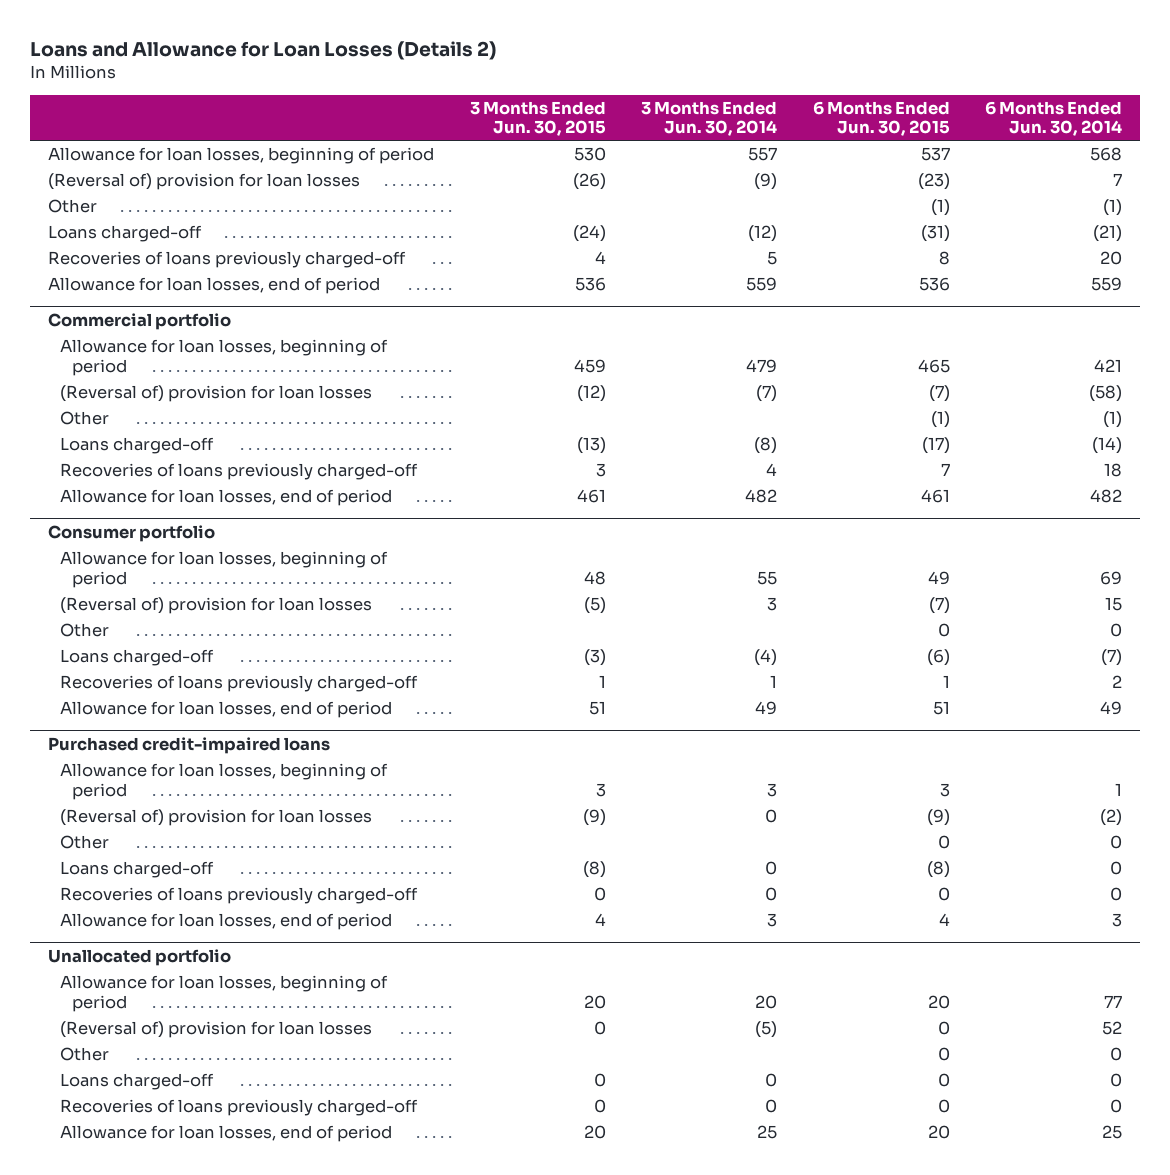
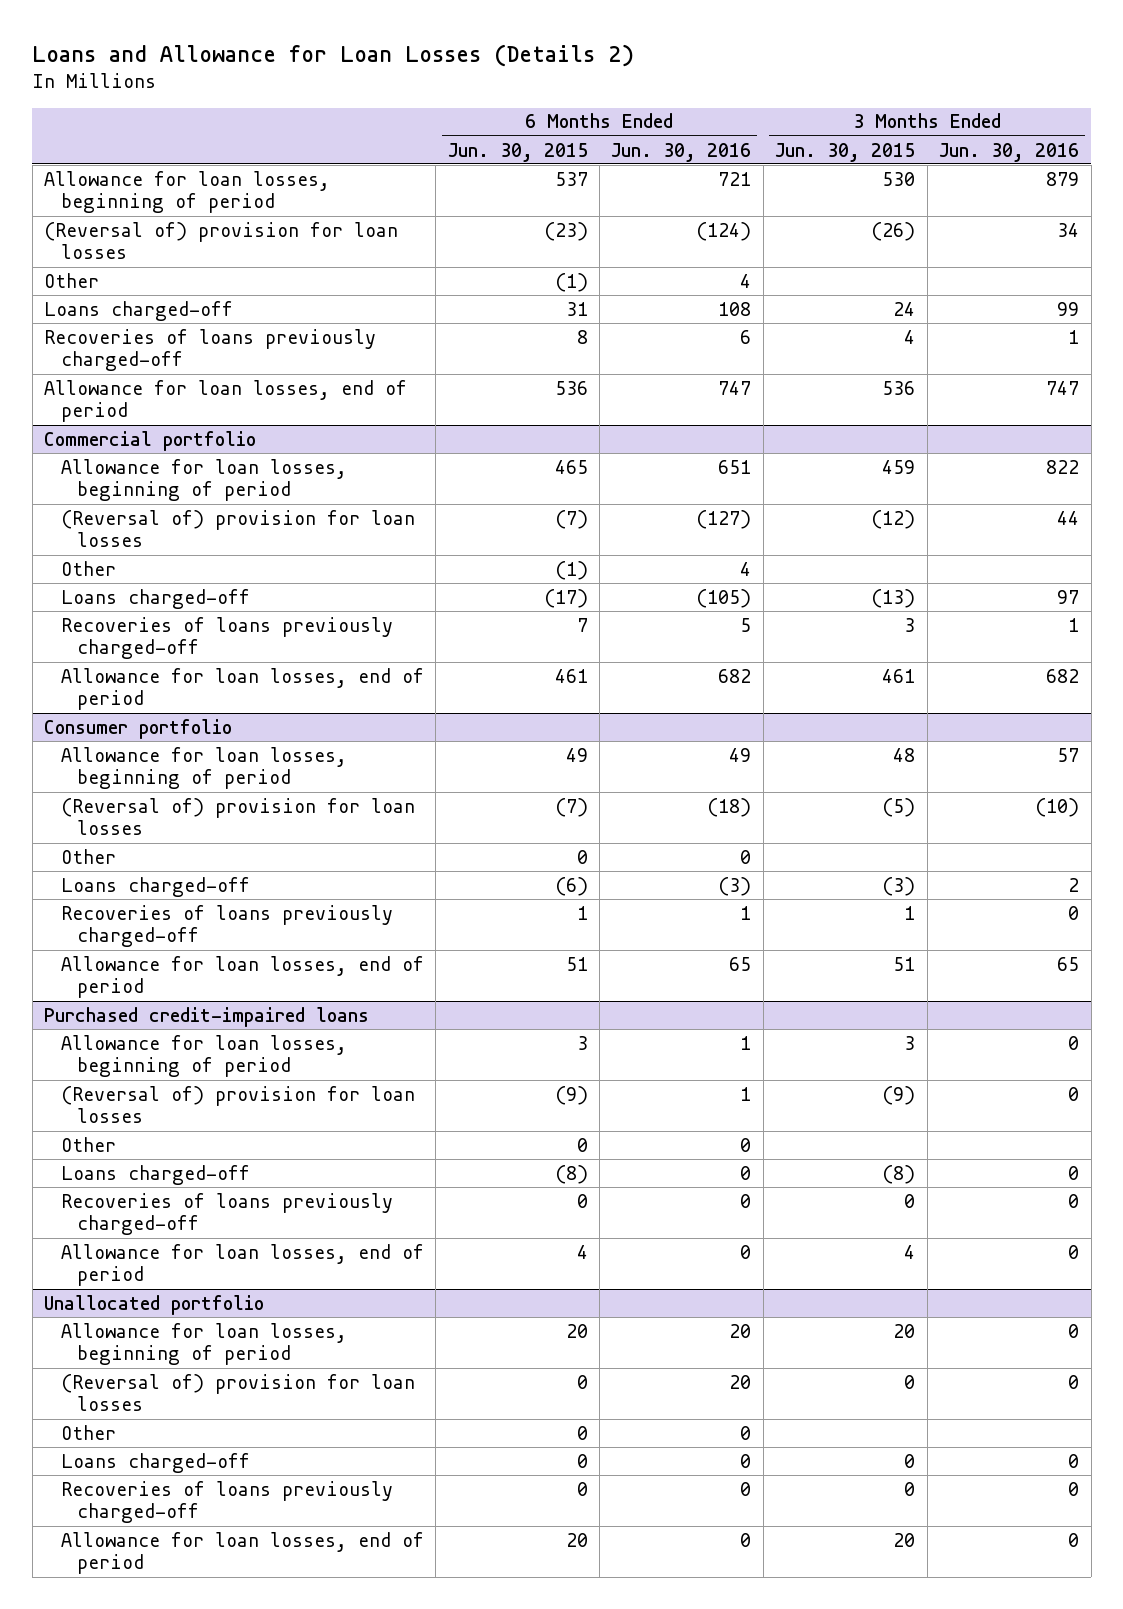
[641,100,778,137] 3 Months Ended Jun. 30, 2014 -> none
[985,100,1123,137] 6 Months Ended Jun. 30, 2014 -> none
none -> [611,142,752,162] Jun. 30, 2016
none -> [939,142,1080,162] Jun. 30, 2016
[572,224,606,242] (24) -> [893,301,916,316] 24
[920,224,950,242] (31) -> [565,301,588,316] 31

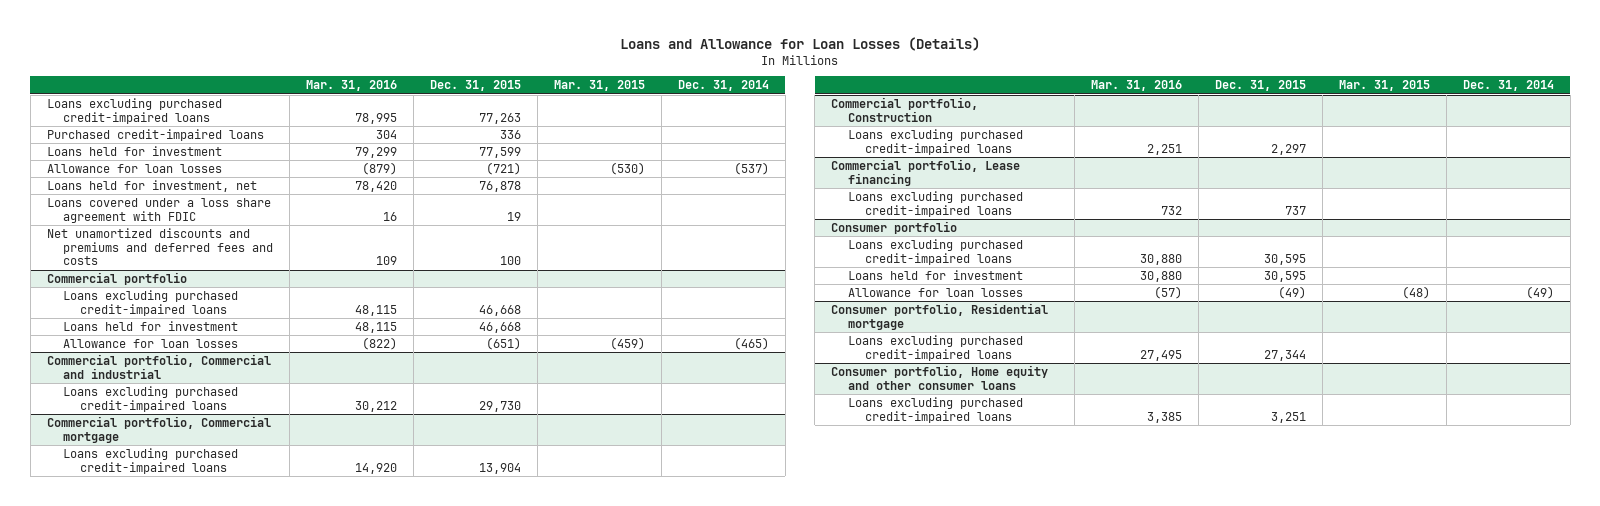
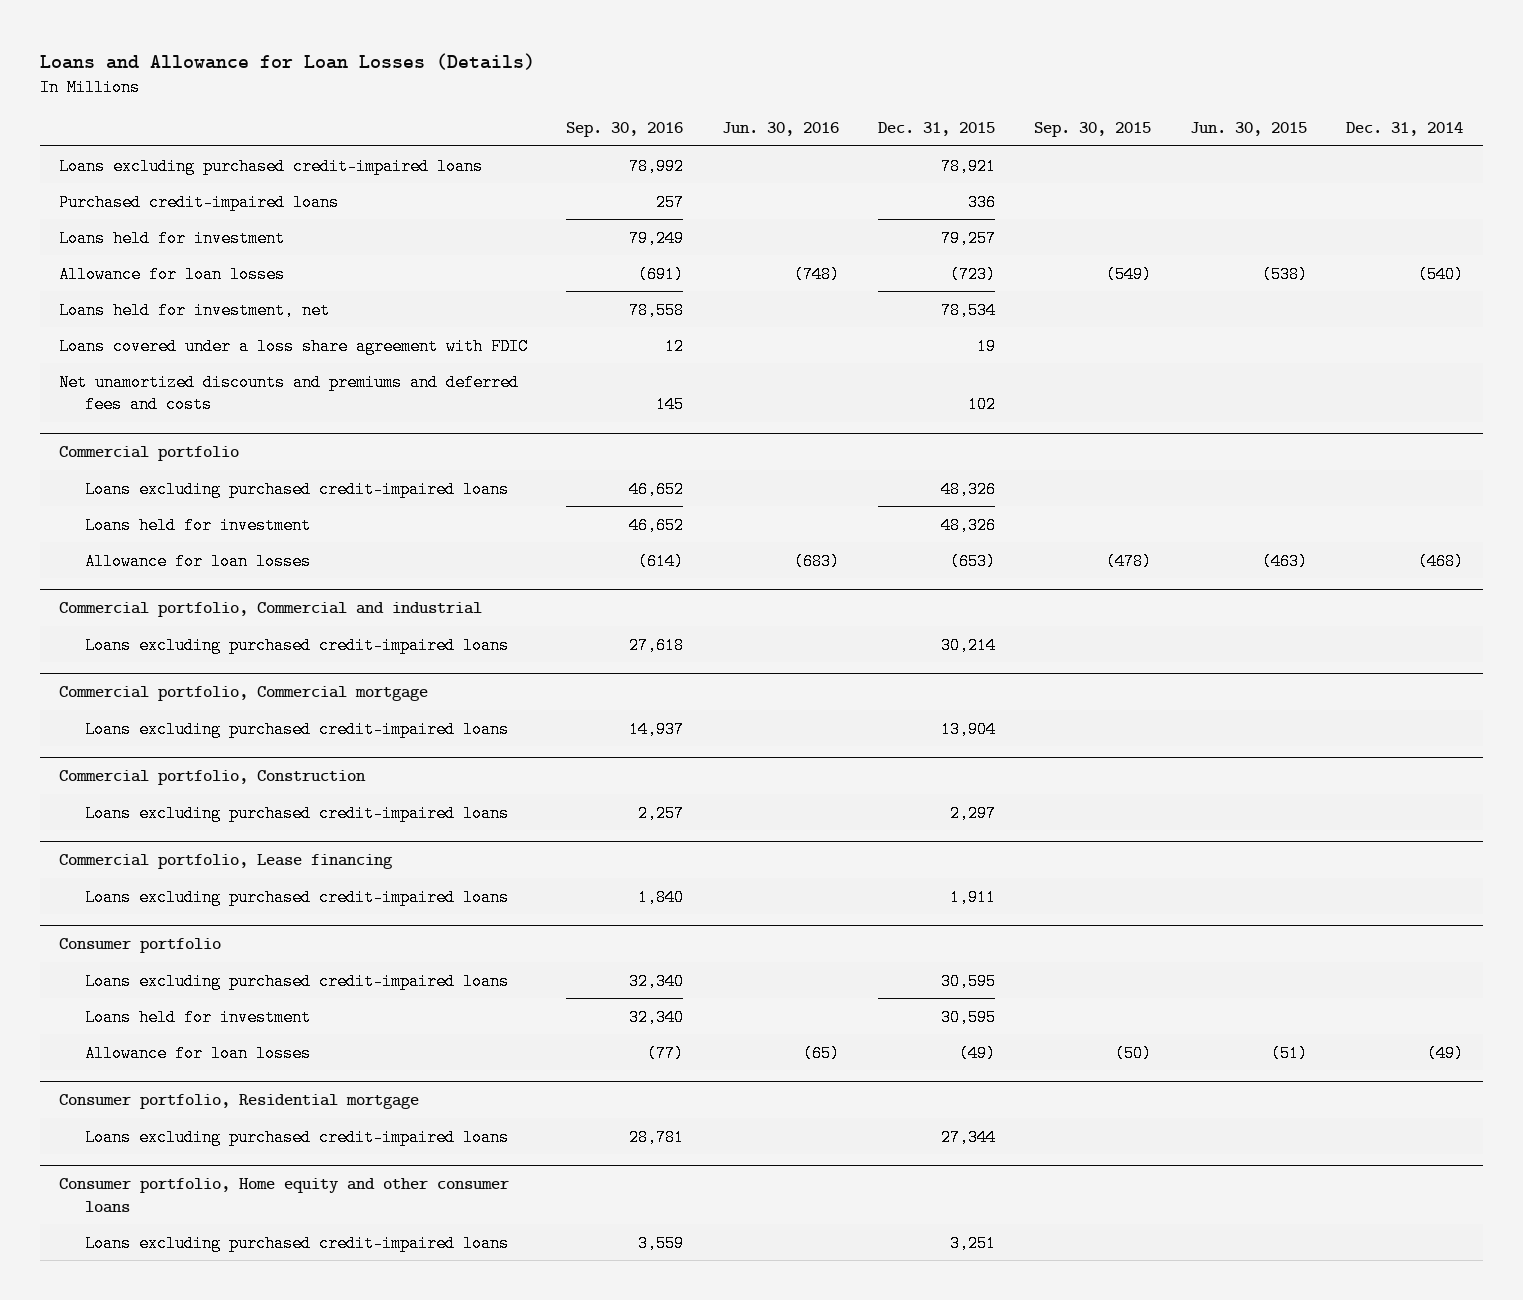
[306,80,398,92] Mar. 31, 2016 -> none
[554,80,646,92] Mar. 31, 2015 -> none
none -> [566,122,684,138] Sep. 30, 2016
none -> [722,122,840,137] Jun. 30, 2016
none -> [1034,122,1152,138] Sep. 30, 2015
none -> [1190,122,1308,137] Jun. 30, 2015
[479,112,522,124] 77,263 -> [941,157,997,175] 78,921
[479,146,522,158] 77,599 -> [941,229,997,247] 79,257
[486,161,522,175] (721) -> [950,265,997,283] (723)
[733,161,769,175] (537) -> [1418,265,1465,283] (540)
[479,180,522,192] 76,878 -> [941,301,997,319] 78,534
[500,256,522,266] 100 -> [968,396,997,414] 102
[479,304,522,316] 46,668 -> [941,480,997,498] 48,326
[479,321,522,333] 46,668 -> [941,516,997,534] 48,326
[486,336,522,350] (651) -> [950,552,997,570] (653)
[733,336,769,350] (465) -> [1418,552,1465,570] (468)
[479,400,522,412] 29,730 -> [941,636,997,654] 30,214
[1284,205,1306,215] 737 -> [950,888,997,906] 1,911

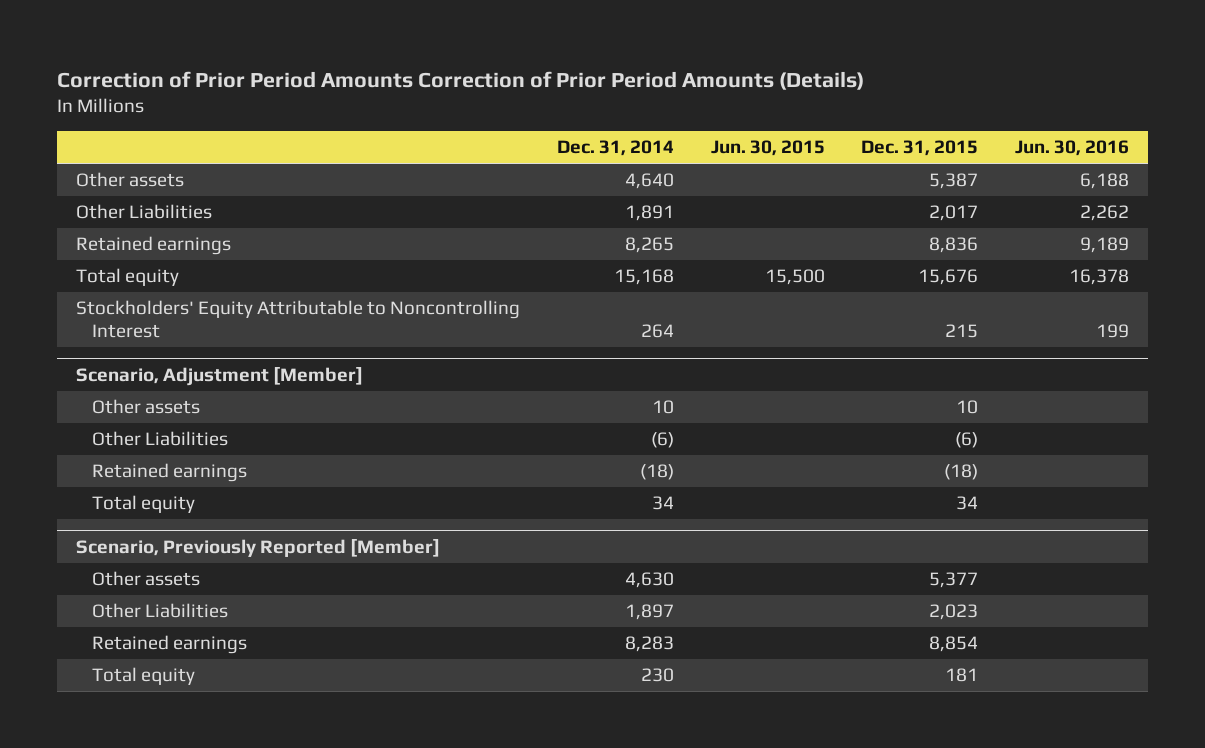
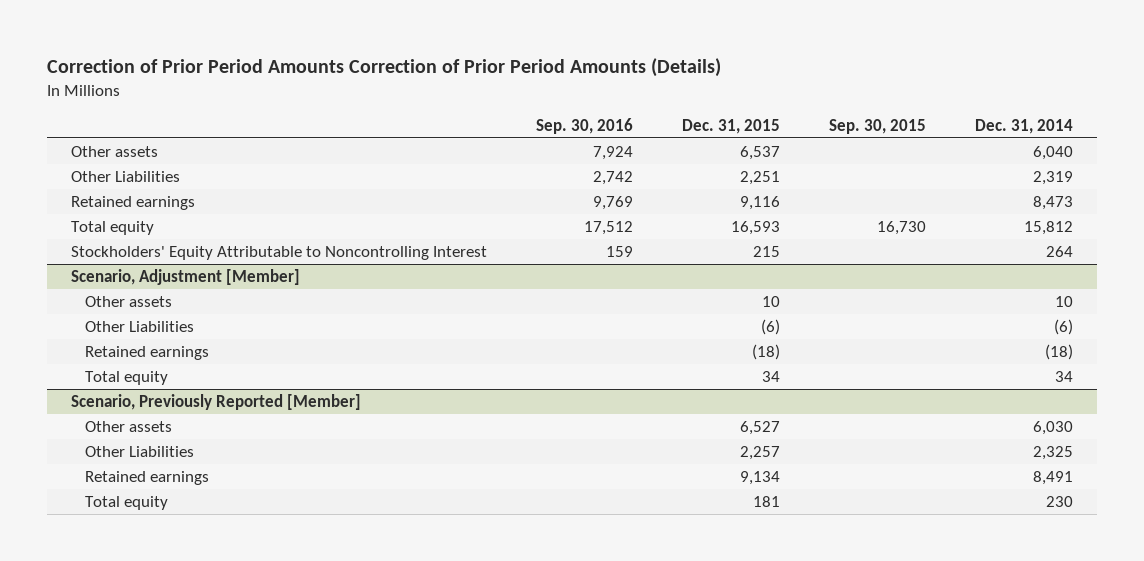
[710,140,825,157] Jun. 30, 2015 -> none
[1015,140,1130,157] Jun. 30, 2016 -> none
none -> [536,117,634,134] Sep. 30, 2016
none -> [828,118,926,134] Sep. 30, 2015
[624,173,674,190] 4,640 -> [1032,146,1073,161] 6,040
[929,173,979,190] 5,387 -> [739,146,780,161] 6,537
[624,205,674,222] 1,891 -> [1032,171,1073,186] 2,319
[929,205,979,222] 2,017 -> [739,171,780,186] 2,251
[624,237,674,254] 8,265 -> [1032,196,1073,211] 8,473
[929,237,979,254] 8,836 -> [739,196,780,211] 9,116
[613,269,674,286] 15,168 -> [1023,221,1073,236] 15,812
[918,269,979,286] 15,676 -> [730,221,780,236] 16,593
[624,572,674,589] 4,630 -> [1032,421,1073,436] 6,030
[929,572,979,589] 5,377 -> [739,421,780,436] 6,527
[624,604,674,621] 1,897 -> [1032,446,1073,461] 2,325
[929,604,979,621] 2,023 -> [739,446,780,461] 2,257
[624,636,674,653] 8,283 -> [1032,471,1073,486] 8,491
[929,636,979,653] 8,854 -> [739,471,780,486] 9,134

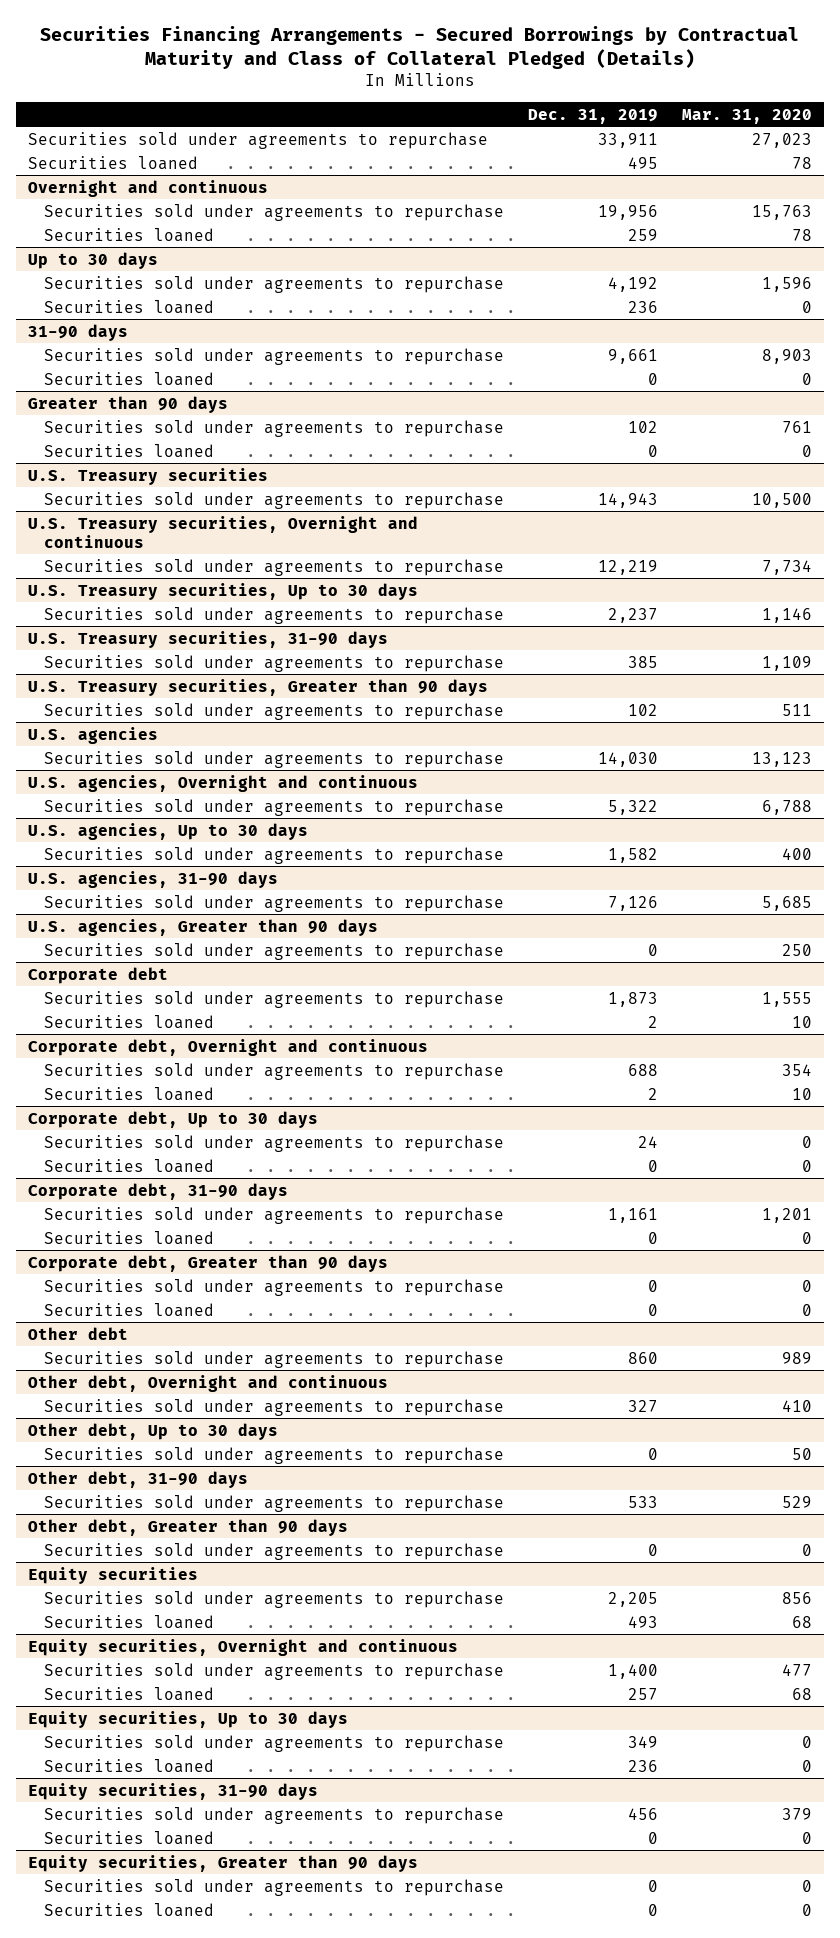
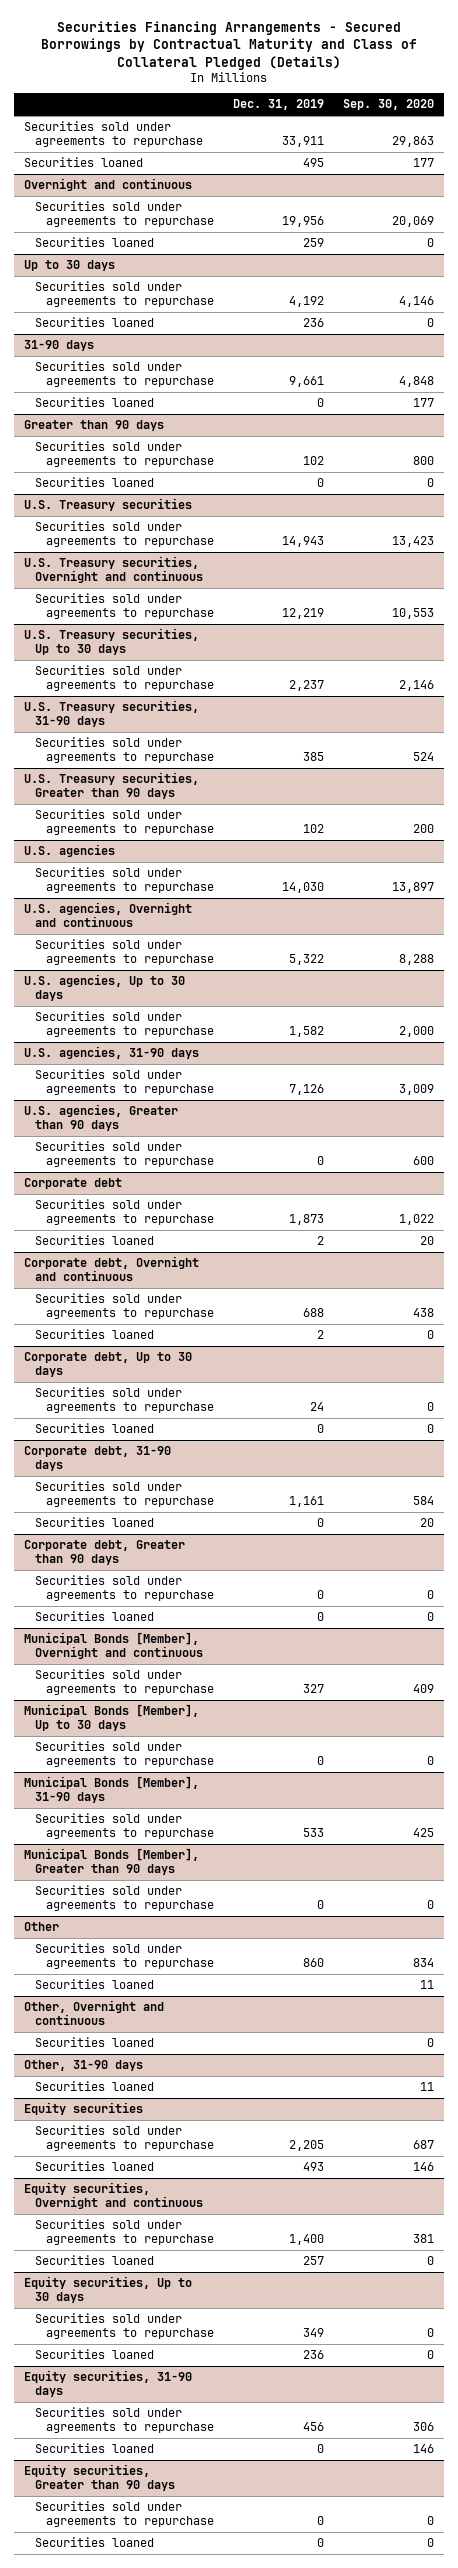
[681,108,812,124] Mar. 31, 2020 -> none
none -> [343,99,435,111] Sep. 30, 2020
[28,1326,129,1340] Other debt -> none
[43,1350,504,1368] Securities sold under agreements to repurchase -> none
[28,1374,389,1392] Other debt, Overnight and continuous -> none
none -> [23,1632,203,1660] Municipal Bonds [Member], Overnight and continuous
[28,1422,279,1440] Other debt, Up to 30 days -> none
none -> [23,1704,199,1732] Municipal Bonds [Member], Up to 30 days
[28,1470,249,1488] Other debt, 31-90 days -> none
none -> [23,1776,199,1804] Municipal Bonds [Member], 31-90 days
[28,1518,349,1536] Other debt, Greater than 90 days -> none
none -> [23,1848,199,1876] Municipal Bonds [Member], Greater than 90 days
none -> [23,1922,59,1932] Other
none -> [34,1943,214,1970] Securities sold under agreements to repurchase
none -> [34,1979,154,1990] Securities loaned
none -> [23,2000,164,2026] Other, Overnight and continuous
none -> [34,2037,154,2048] Securities loaned
none -> [23,2060,143,2072] Other, 31-90 days
none -> [34,2081,154,2092] Securities loaned

